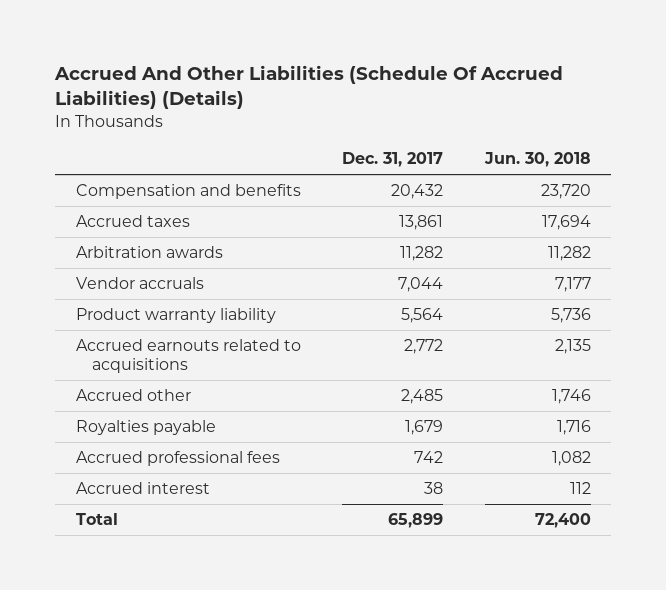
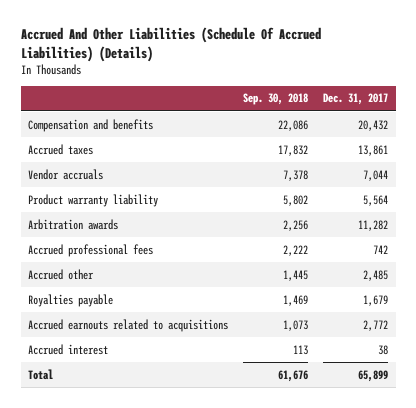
[483,152,591,168] Jun. 30, 2018 -> none
none -> [243,93,309,106] Sep. 30, 2018
[75,246,223,259] Arbitration awards -> [28,218,119,230] Arbitration awards
[75,451,280,467] Accrued professional fees -> [28,243,154,257] Accrued professional fees
[75,339,301,373] Accrued earnouts related to acquisitions -> [28,318,229,332] Accrued earnouts related to acquisitions

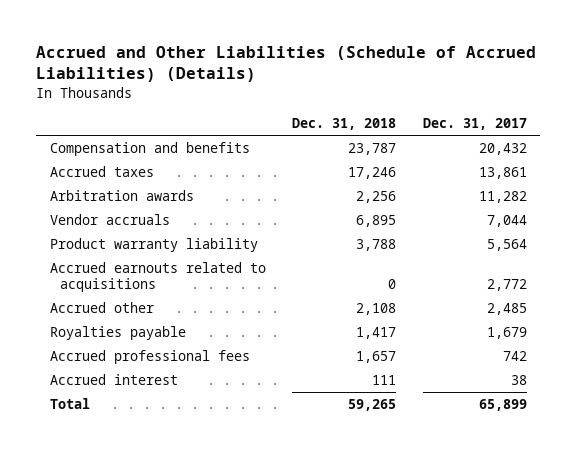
[20,27,321,62] Accrued And Other Liabilities (Schedule Of Accrued Liabilities) (Details) -> [36,45,537,83] Accrued and Other Liabilities (Schedule of Accrued Liabilities) (Details)
[243,93,309,106] Sep. 30, 2018 -> none
none -> [292,118,397,131] Dec. 31, 2018
[28,218,119,230] Arbitration awards -> [49,189,194,201] Arbitration awards
[28,318,229,332] Accrued earnouts related to acquisitions -> [49,261,266,293] Accrued earnouts related to acquisitions
[28,243,154,257] Accrued professional fees -> [49,349,250,364] Accrued professional fees

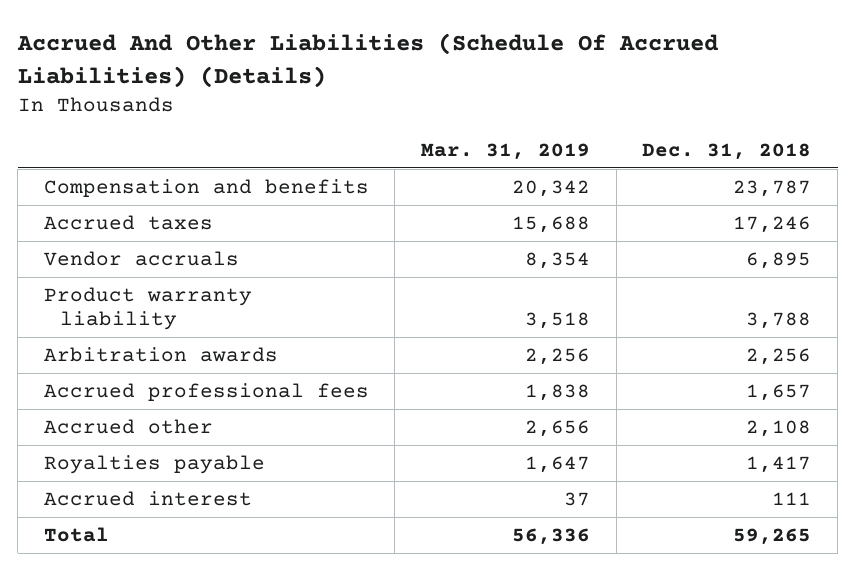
[36,45,537,83] Accrued and Other Liabilities (Schedule of Accrued Liabilities) (Details) -> [16,33,718,88] Accrued And Other Liabilities (Schedule Of Accrued Liabilities) (Details)
[423,118,528,131] Dec. 31, 2017 -> none
none -> [421,143,591,161] Mar. 31, 2019
[49,261,266,293] Accrued earnouts related to acquisitions -> none
[49,189,194,201] Arbitration awards -> [43,346,278,362] Arbitration awards
[49,349,250,364] Accrued professional fees -> [43,382,369,401] Accrued professional fees

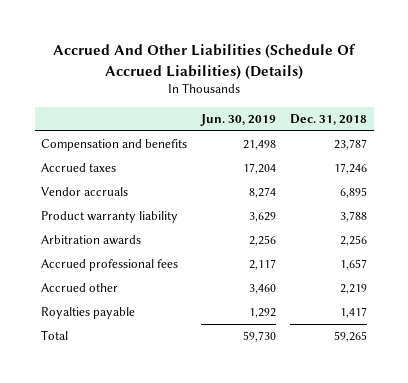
[421,143,591,161] Mar. 31, 2019 -> none
none -> [200,113,277,126] Jun. 30, 2019
[746,419,812,437] 2,108 -> [340,284,368,295] 2,219
[43,490,252,506] Accrued interest -> none

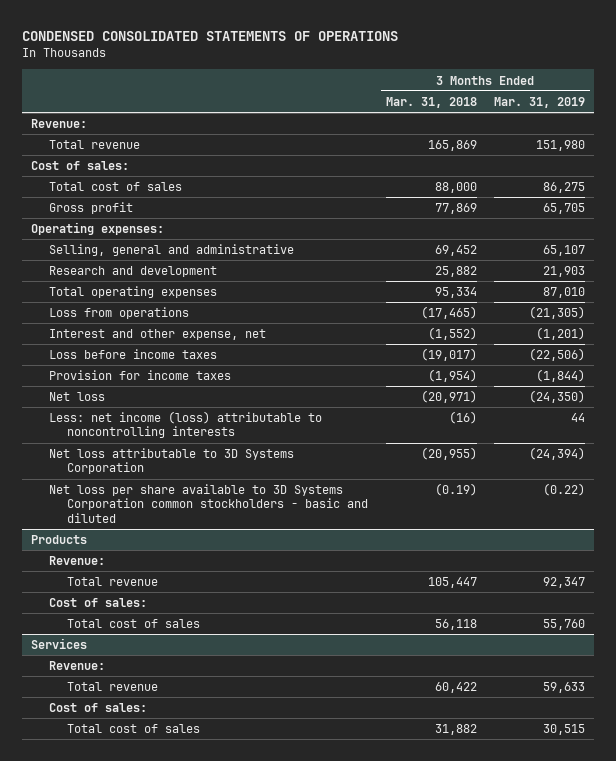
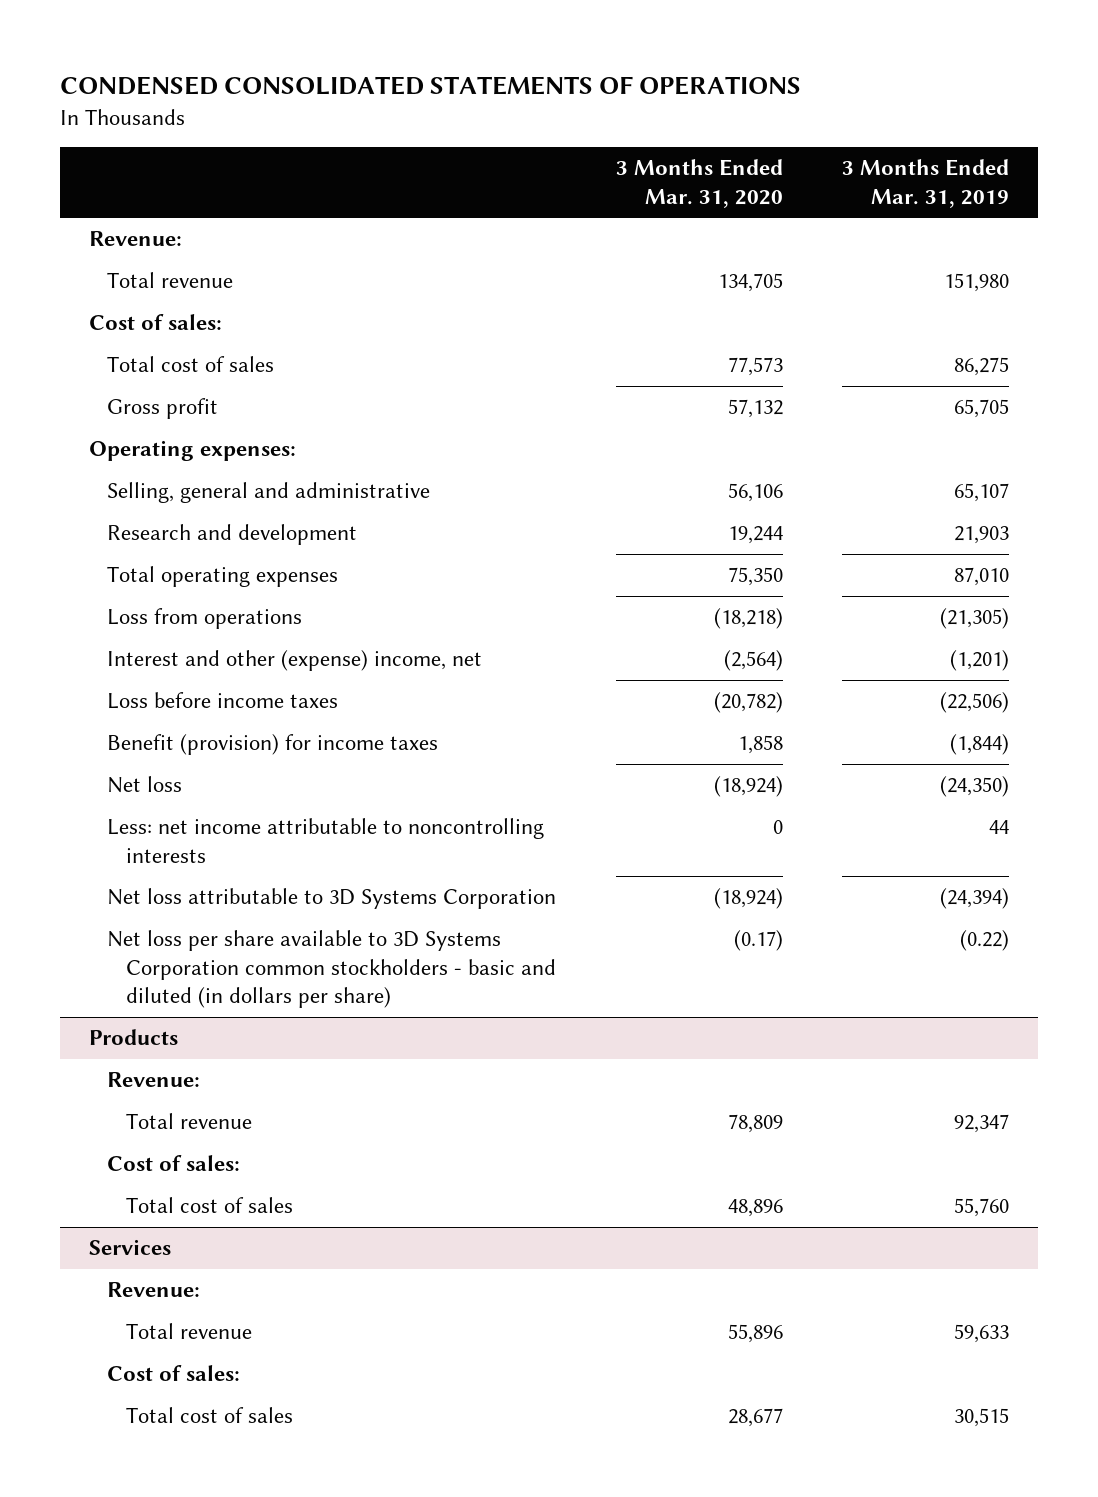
[385,97,477,109] Mar. 31, 2018 -> none
none -> [615,158,783,208] 3 Months Ended Mar. 31, 2020
[48,329,266,341] Interest and other expense, net -> [107,650,483,672] Interest and other (expense) income, net
[48,370,231,381] Provision for income taxes -> [107,734,439,756] Benefit (provision) for income taxes
[48,411,322,439] Less: net income (loss) attributable to noncontrolling interests -> [107,818,545,863] Less: net income attributable to noncontrolling interests
[48,484,369,523] Net loss per share available to 3D Systems Corporation common stockholders - basic and diluted -> [107,930,556,1009] Net loss per share available to 3D Systems Corporation common stockholders - basic and diluted (in dollars per share)

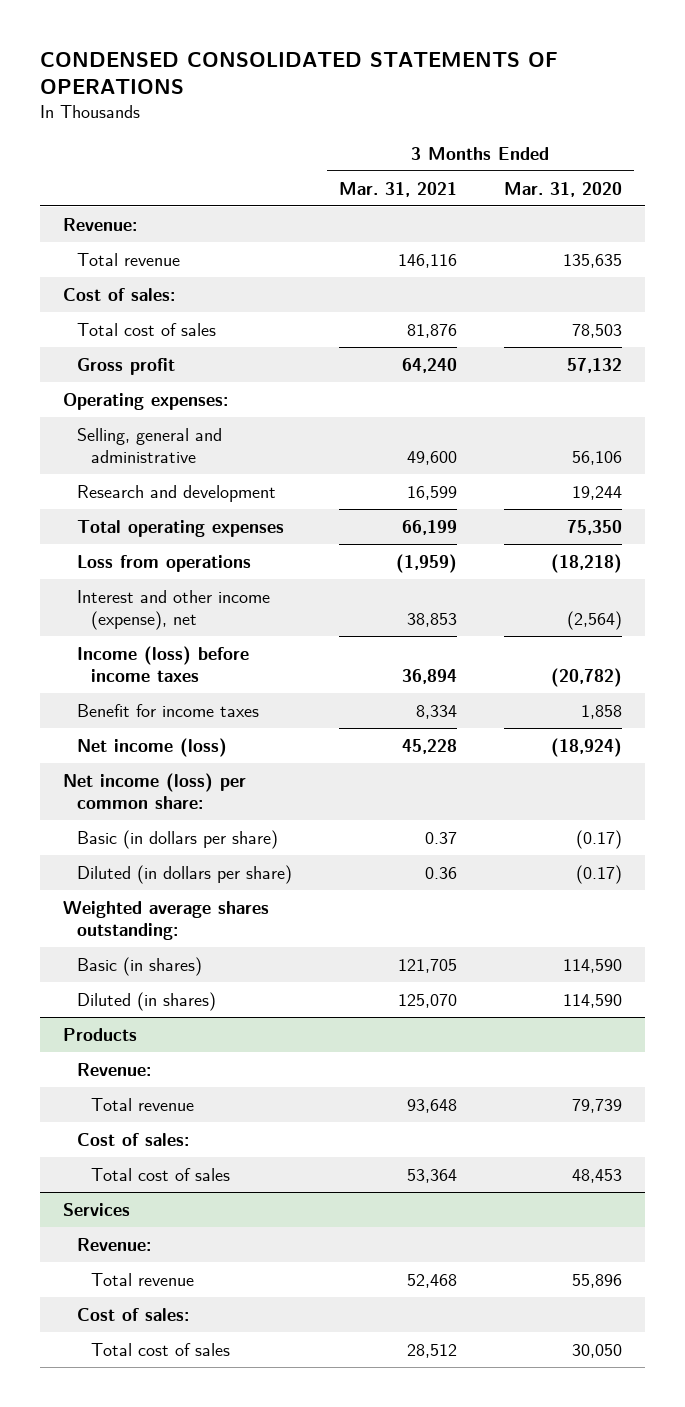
[841,158,1009,208] 3 Months Ended Mar. 31, 2019 -> none
none -> [338,181,457,197] Mar. 31, 2021
[717,273,783,293] 134,705 -> [562,253,622,268] 135,635
[727,357,783,377] 77,573 -> [571,323,622,338] 78,503
[107,818,545,863] Less: net income attributable to noncontrolling interests -> none
[107,888,557,910] Net loss attributable to 3D Systems Corporation -> none
[107,930,556,1009] Net loss per share available to 3D Systems Corporation common stockholders - basic and diluted (in dollars per share) -> none
[107,650,483,672] Interest and other (expense) income, net -> [77,589,271,630] Interest and other income (expense), net
[107,692,339,710] Loss before income taxes -> [77,645,250,682] Income (loss) before income taxes
[107,734,439,756] Benefit (provision) for income taxes -> [77,703,260,717] Benefit for income taxes
[107,776,183,794] Net loss -> [77,737,228,757] Net income (loss)
none -> [63,772,247,809] Net income (loss) per common share:
none -> [77,829,279,849] Basic (in dollars per share)
none -> [77,864,293,884] Diluted (in dollars per share)
none -> [63,900,270,940] Weighted average shares outstanding:
none -> [77,956,203,976] Basic (in shares)
none -> [77,991,217,1011] Diluted (in shares)
[727,1114,783,1134] 78,809 -> [571,1098,622,1113] 79,739
[727,1199,783,1218] 48,896 -> [571,1168,622,1183] 48,453
[727,1408,783,1428] 28,677 -> [571,1343,622,1358] 30,050

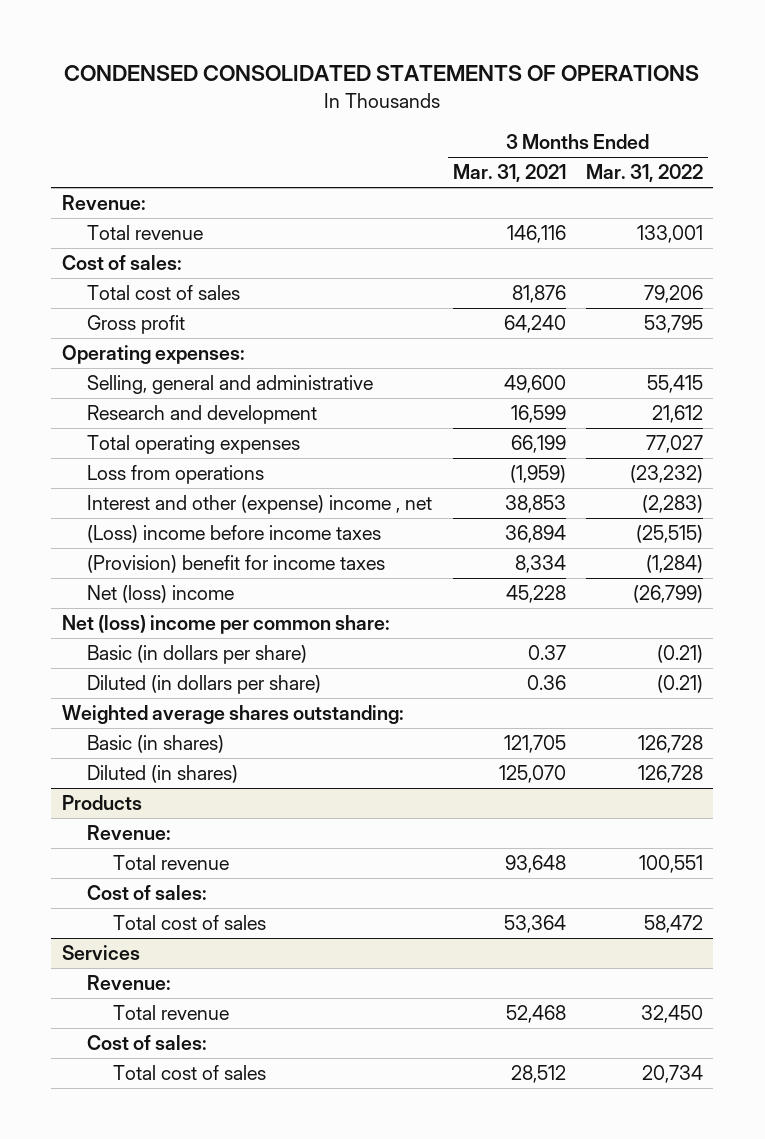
[503,181,622,197] Mar. 31, 2020 -> none
none -> [586,164,704,183] Mar. 31, 2022
[77,589,271,630] Interest and other income (expense), net -> [87,495,433,515] Interest and other (expense) income , net
[77,645,250,682] Income (loss) before income taxes -> [87,525,382,544] (Loss) income before income taxes
[77,703,260,717] Benefit for income taxes -> [87,555,386,574] (Provision) benefit for income taxes
[77,737,228,757] Net income (loss) -> [87,585,235,604] Net (loss) income
[63,772,247,809] Net income (loss) per common share: -> [61,615,390,635] Net (loss) income per common share:

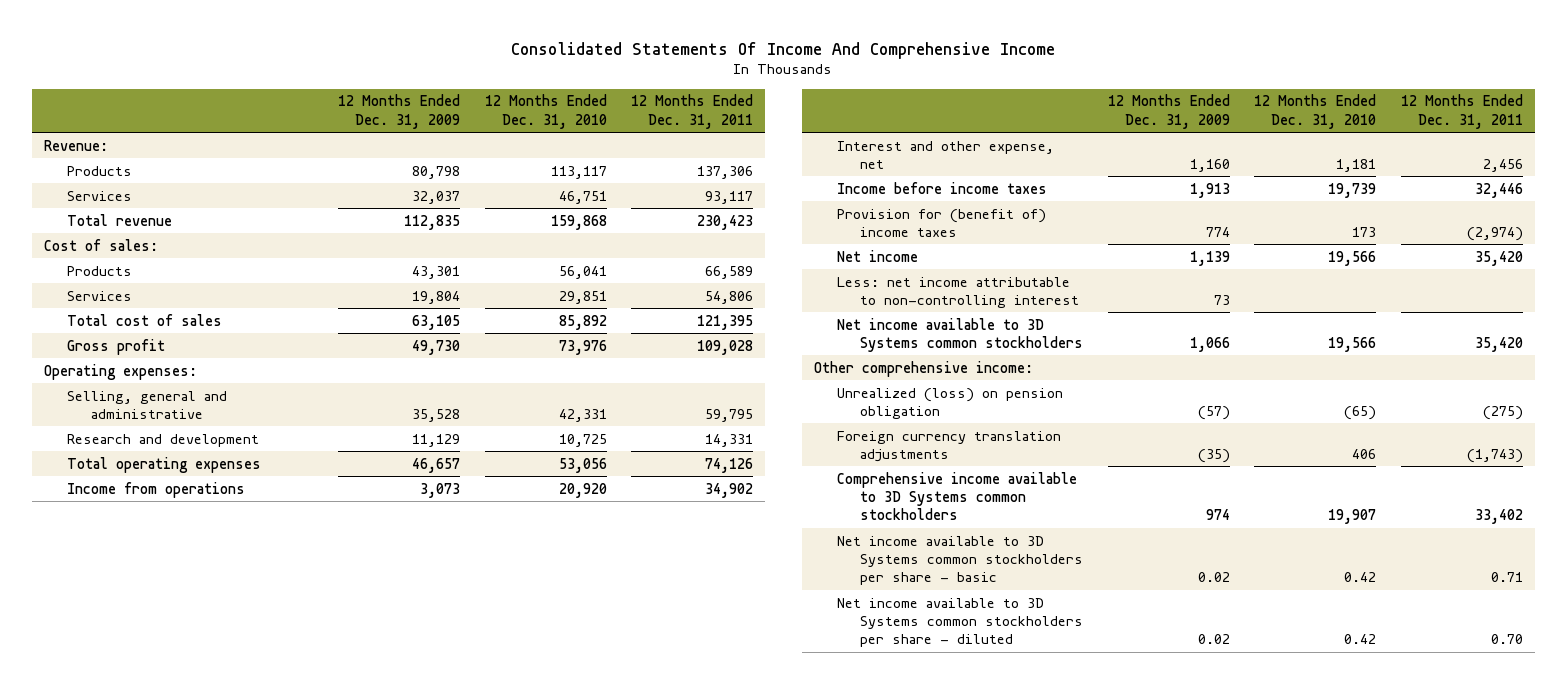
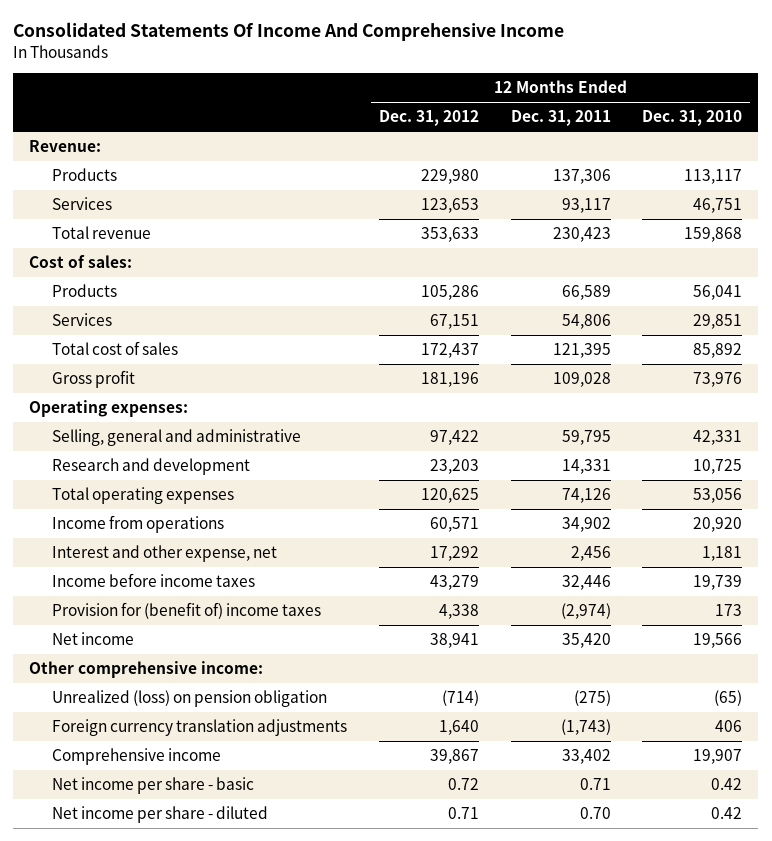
[338,94,461,129] 12 Months Ended Dec. 31, 2009 -> none
none -> [378,110,479,127] Dec. 31, 2012
[837,276,1080,308] Less: net income attributable to non-controlling interest -> none
[837,317,1084,352] Net income available to 3D Systems common stockholders -> none
[837,471,1078,521] Comprehensive income available to 3D Systems common stockholders -> [52,748,222,766] Comprehensive income
[837,535,1084,586] Net income available to 3D Systems common stockholders per share - basic -> [52,777,255,795] Net income per share - basic
[837,597,1084,648] Net income available to 3D Systems common stockholders per share - diluted -> [52,806,269,824] Net income per share - diluted

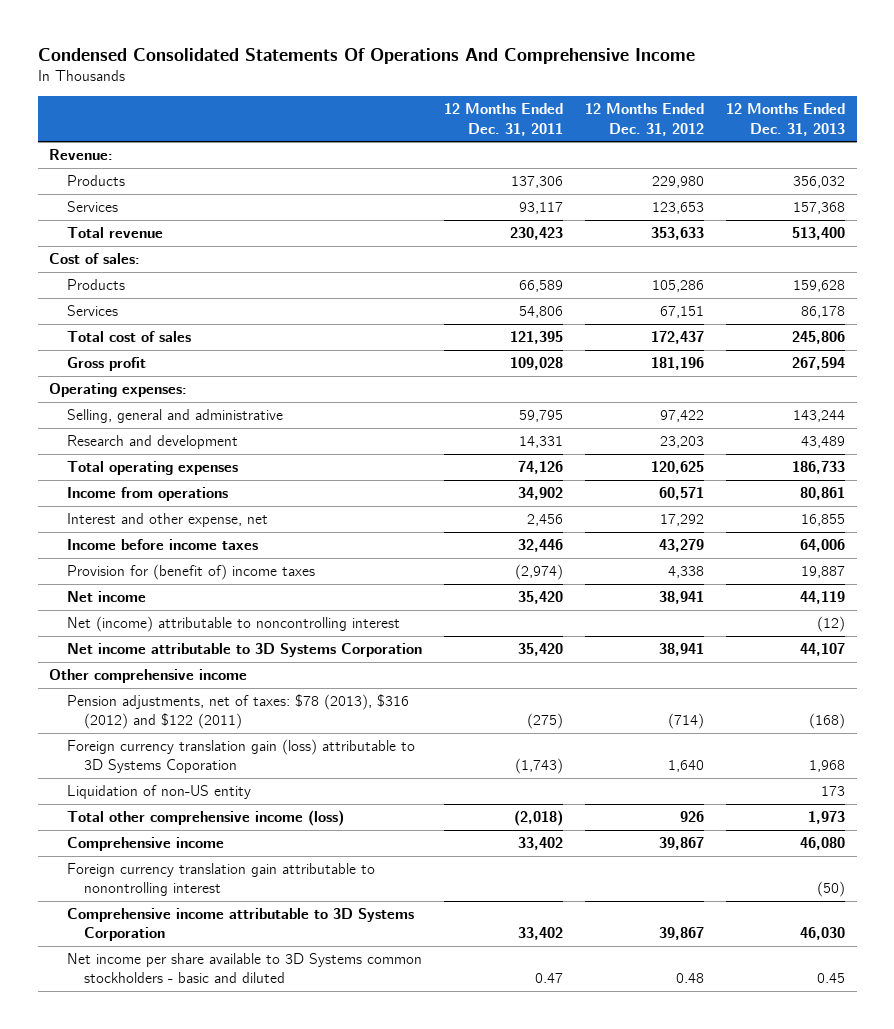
[13,22,565,42] Consolidated Statements Of Income And Comprehensive Income -> [37,48,695,65] Condensed Consolidated Statements Of Operations And Comprehensive Income
[642,110,743,127] Dec. 31, 2010 -> none
none -> [726,103,846,136] 12 Months Ended Dec. 31, 2013
none -> [66,615,400,632] Net (income) attributable to noncontrolling interest
none -> [66,642,422,657] Net income attributable to 3D Systems Corporation
[29,661,264,679] Other comprehensive income: -> [48,668,247,683] Other comprehensive income
[52,690,328,708] Unrealized (loss) on pension obligation -> [66,693,409,730] Pension adjustments, net of taxes: $78 (2013), $316 (2012) and $122 (2011)
[52,719,348,737] Foreign currency translation adjustments -> [66,738,415,774] Foreign currency translation gain (loss) attributable to 3D Systems Coporation
none -> [66,784,251,799] Liquidation of non-US entity
none -> [66,809,344,826] Total other comprehensive income (loss)
[52,777,255,795] Net income per share - basic -> none
[52,806,269,824] Net income per share - diluted -> none
none -> [66,862,375,897] Foreign currency translation gain attributable to nonontrolling interest
none -> [66,907,414,942] Comprehensive income attributable to 3D Systems Corporation
none -> [66,952,422,984] Net income per share available to 3D Systems common stockholders - basic and diluted

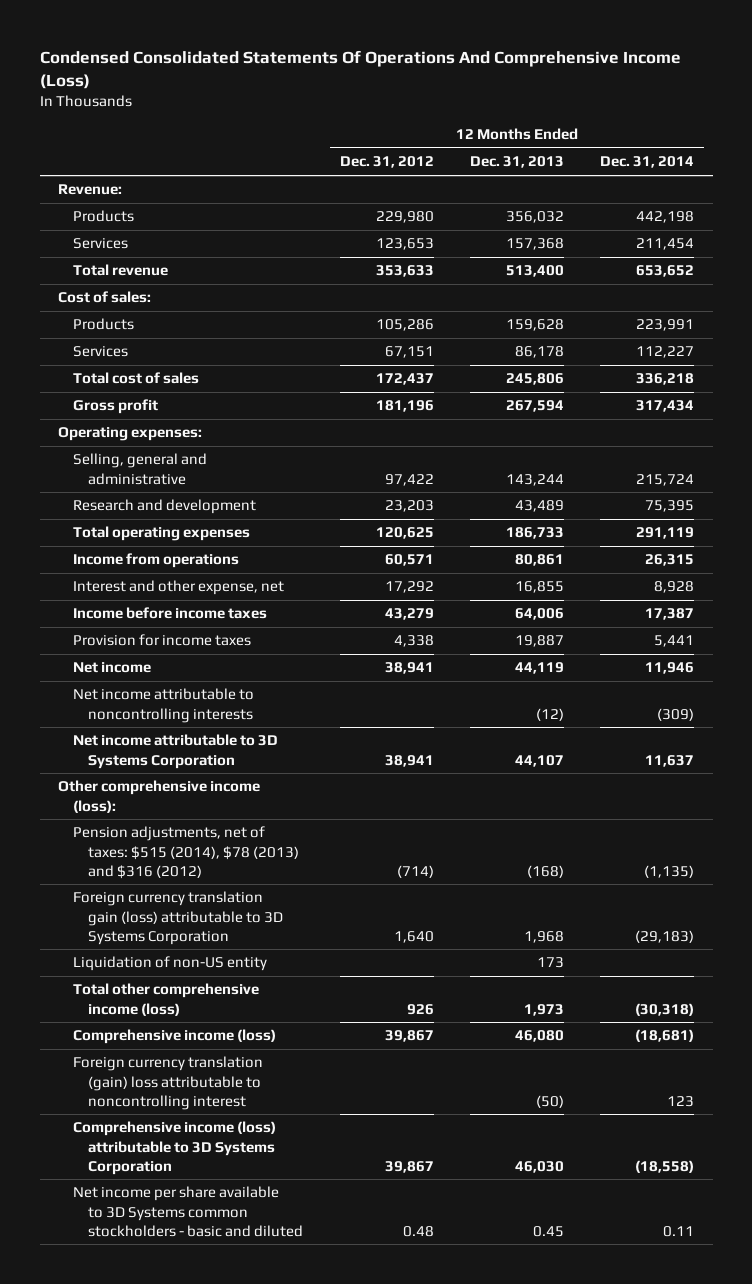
[37,48,695,65] Condensed Consolidated Statements Of Operations And Comprehensive Income -> [39,49,681,89] Condensed Consolidated Statements Of Operations And Comprehensive Income (Loss)
[443,103,563,136] 12 Months Ended Dec. 31, 2011 -> none
none -> [600,156,695,169] Dec. 31, 2014
[66,563,315,580] Provision for (benefit of) income taxes -> [72,634,251,647] Provision for income taxes
[66,615,400,632] Net (income) attributable to noncontrolling interest -> [72,688,254,723] Net income attributable to noncontrolling interests
[48,668,247,683] Other comprehensive income -> [57,780,260,813] Other comprehensive income (loss):
[66,693,409,730] Pension adjustments, net of taxes: $78 (2013), $316 (2012) and $122 (2011) -> [72,826,300,879] Pension adjustments, net of taxes: $515 (2014), $78 (2013) and $316 (2012)
[66,738,415,774] Foreign currency translation gain (loss) attributable to 3D Systems Coporation -> [72,891,284,945] Foreign currency translation gain (loss) attributable to 3D Systems Corporation
[66,836,224,851] Comprehensive income -> [72,1029,276,1045] Comprehensive income (loss)
[66,862,375,897] Foreign currency translation gain attributable to nonontrolling interest -> [72,1056,263,1110] Foreign currency translation (gain) loss attributable to noncontrolling interest
[66,907,414,942] Comprehensive income attributable to 3D Systems Corporation -> [72,1121,276,1175] Comprehensive income (loss) attributable to 3D Systems Corporation

